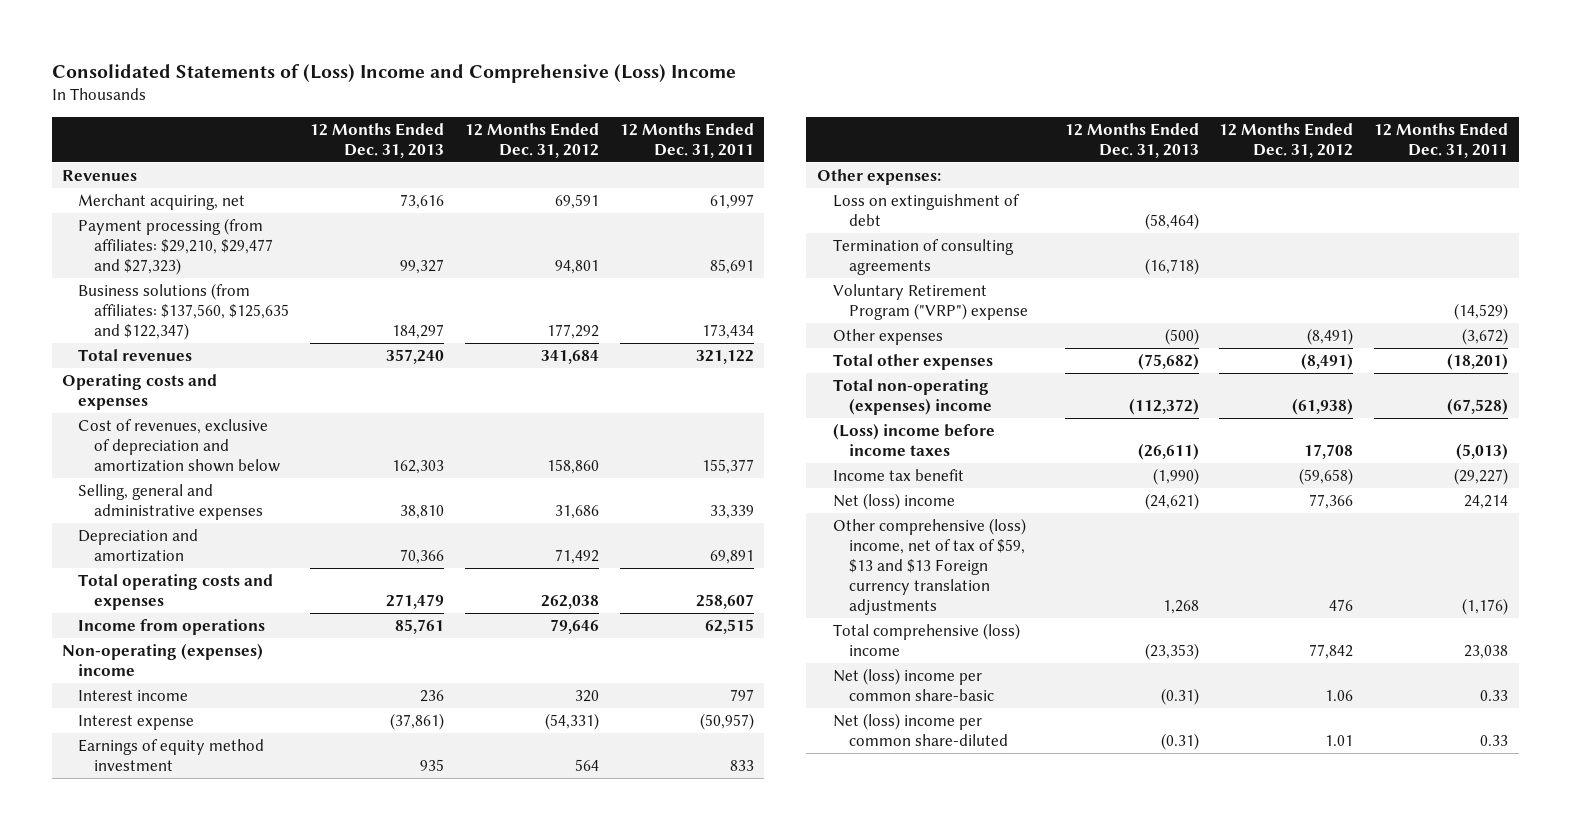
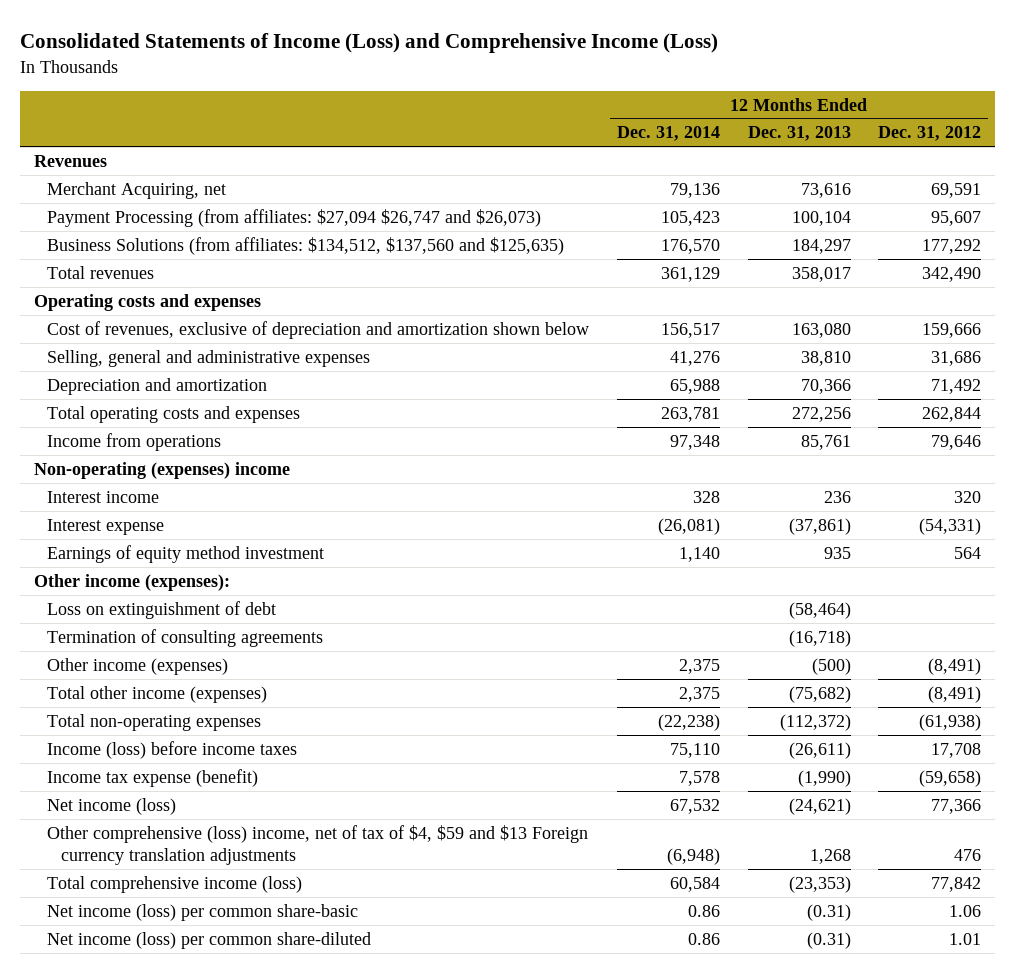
[51,63,736,83] Consolidated Statements of (Loss) Income and Comprehensive (Loss) Income -> [20,33,719,54] Consolidated Statements of Income (Loss) and Comprehensive Income (Loss)
[619,122,754,158] 12 Months Ended Dec. 31, 2011 -> none
none -> [617,126,721,142] Dec. 31, 2014
[78,193,246,210] Merchant acquiring, net -> [47,181,227,199] Merchant Acquiring, net
[78,217,274,275] Payment processing (from affiliates: $29,210, $29,477 and $27,323) -> [47,208,542,227] Payment Processing (from affiliates: $27,094 $26,747 and $26,073)
[400,258,445,274] 99,327 -> [791,210,851,226] 100,104
[554,259,599,274] 94,801 -> [931,210,982,226] 95,607
[78,282,290,340] Business solutions (from affiliates: $137,560, $125,635 and $122,347) -> [47,236,565,255] Business Solutions (from affiliates: $134,512, $137,560 and $125,635)
[386,348,445,364] 357,240 -> [791,266,851,282] 358,017
[540,349,599,364] 341,684 -> [922,266,982,282] 342,490
[392,459,445,474] 162,303 -> [791,322,851,338] 163,080
[546,458,599,474] 158,860 -> [922,322,982,338] 159,666
[386,593,445,609] 271,479 -> [791,406,851,422] 272,256
[540,594,599,609] 262,038 -> [922,406,982,422] 262,844
[816,168,941,185] Other expenses: -> [33,573,230,591] Other income (expenses):
[832,283,1028,320] Voluntary Retirement Program ("VRP") expense -> none
[832,328,943,345] Other expenses -> [47,657,229,675] Other income (expenses)
[832,353,993,370] Total other expenses -> [47,685,268,703] Total other income (expenses)
[832,378,992,415] Total non-operating (expenses) income -> [47,713,262,731] Total non-operating expenses
[832,422,995,456] (Loss) income before income taxes -> [47,740,298,759] Income (loss) before income taxes
[832,468,964,481] Income tax benefit -> [47,768,259,787] Income tax expense (benefit)
[832,492,955,510] Net (loss) income -> [47,797,177,815] Net income (loss)
[832,517,1026,616] Other comprehensive (loss) income, net of tax of $59, $13 and $13 Foreign currency translation adjustments -> [47,824,589,866] Other comprehensive (loss) income, net of tax of $4, $59 and $13 Foreign currency translation adjustments
[832,622,1020,656] Total comprehensive (loss) income -> [47,875,303,893] Total comprehensive income (loss)
[832,667,994,701] Net (loss) income per common share-basic -> [47,903,359,921] Net income (loss) per common share-basic
[832,712,1008,746] Net (loss) income per common share-diluted -> [47,931,372,949] Net income (loss) per common share-diluted

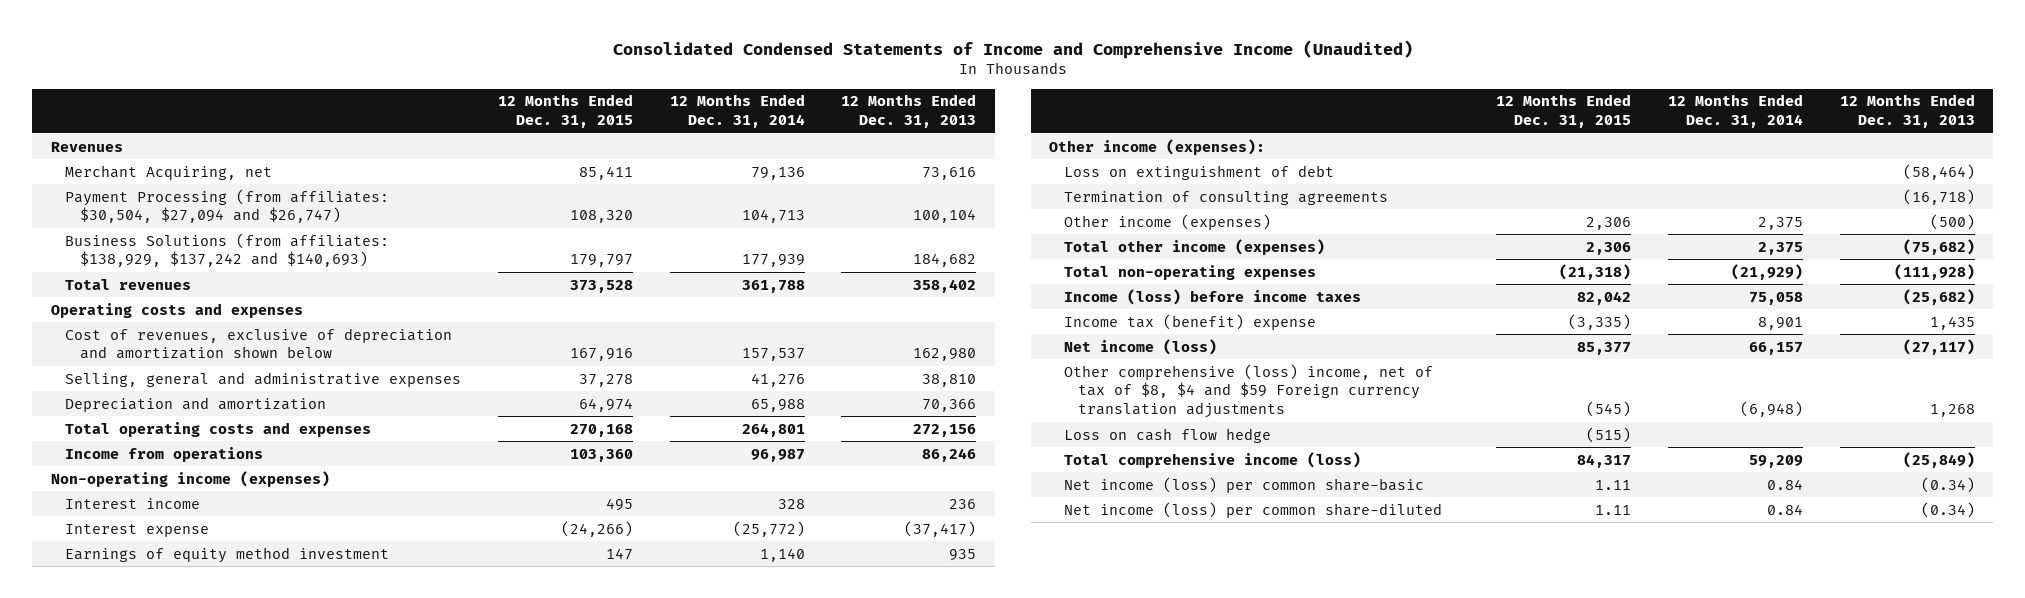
[20,33,719,54] Consolidated Statements of Income (Loss) and Comprehensive Income (Loss) -> [612,39,1413,59] Consolidated Condensed Statements of Income and Comprehensive Income (Unaudited)
[878,126,982,142] Dec. 31, 2012 -> none
none -> [497,94,633,129] 12 Months Ended Dec. 31, 2015
[47,208,542,227] Payment Processing (from affiliates: $27,094 $26,747 and $26,073) -> [65,188,390,224] Payment Processing (from affiliates: $30,504, $27,094 and $26,747)
[661,210,721,226] 105,423 -> [741,209,805,224] 104,713
[47,236,565,255] Business Solutions (from affiliates: $134,512, $137,560 and $125,635) -> [65,232,390,268] Business Solutions (from affiliates: $138,929, $137,242 and $140,693)
[661,238,721,254] 176,570 -> [741,254,805,268] 177,939
[791,238,851,254] 184,297 -> [913,253,977,268] 184,682
[661,266,721,282] 361,129 -> [741,279,805,293] 361,788
[791,266,851,282] 358,017 -> [913,278,977,293] 358,402
[661,322,721,338] 156,517 -> [741,348,805,362] 157,537
[791,322,851,338] 163,080 -> [913,348,977,362] 162,980
[661,406,721,422] 263,781 -> [741,422,805,437] 264,801
[791,406,851,422] 272,256 -> [913,423,977,437] 272,156
[670,434,721,450] 97,348 -> [750,448,805,462] 96,987
[800,434,851,450] 85,761 -> [922,447,977,462] 86,246
[33,461,290,479] Non-operating (expenses) income -> [50,470,330,487] Non-operating income (expenses)
[658,517,721,535] (26,081) -> [732,520,805,537] (25,772)
[788,517,851,535] (37,861) -> [904,520,977,537] (37,417)
[658,713,721,731] (22,238) -> [1731,263,1804,280] (21,929)
[779,713,851,731] (112,372) -> [1893,263,1975,280] (111,928)
[670,742,721,758] 75,110 -> [1749,291,1804,305] 75,058
[788,741,851,759] (26,611) -> [1902,288,1975,305] (25,682)
[47,768,259,787] Income tax expense (benefit) -> [1063,313,1316,330] Income tax (benefit) expense
[679,770,721,786] 7,578 -> [1758,316,1804,330] 8,901
[797,769,851,787] (1,990) -> [1929,315,1975,330] 1,435
[670,798,721,814] 67,532 -> [1749,341,1804,355] 66,157
[788,797,851,815] (24,621) -> [1902,338,1975,355] (27,117)
[47,824,589,866] Other comprehensive (loss) income, net of tax of $4, $59 and $13 Foreign currency translation adjustments -> [1063,363,1433,419] Other comprehensive (loss) income, net of tax of $8, $4 and $59 Foreign currency translation adjustments
none -> [1063,427,1271,443] Loss on cash flow hedge
[670,876,721,892] 60,584 -> [1749,454,1804,468] 59,209
[788,875,851,893] (23,353) -> [1902,451,1975,468] (25,849)
[688,904,721,917] 0.86 -> [1767,478,1804,490] 0.84
[806,903,851,921] (0.31) -> [1920,476,1975,493] (0.34)
[688,932,721,945] 0.86 -> [1767,503,1804,515] 0.84
[806,931,851,949] (0.31) -> [1920,501,1975,518] (0.34)

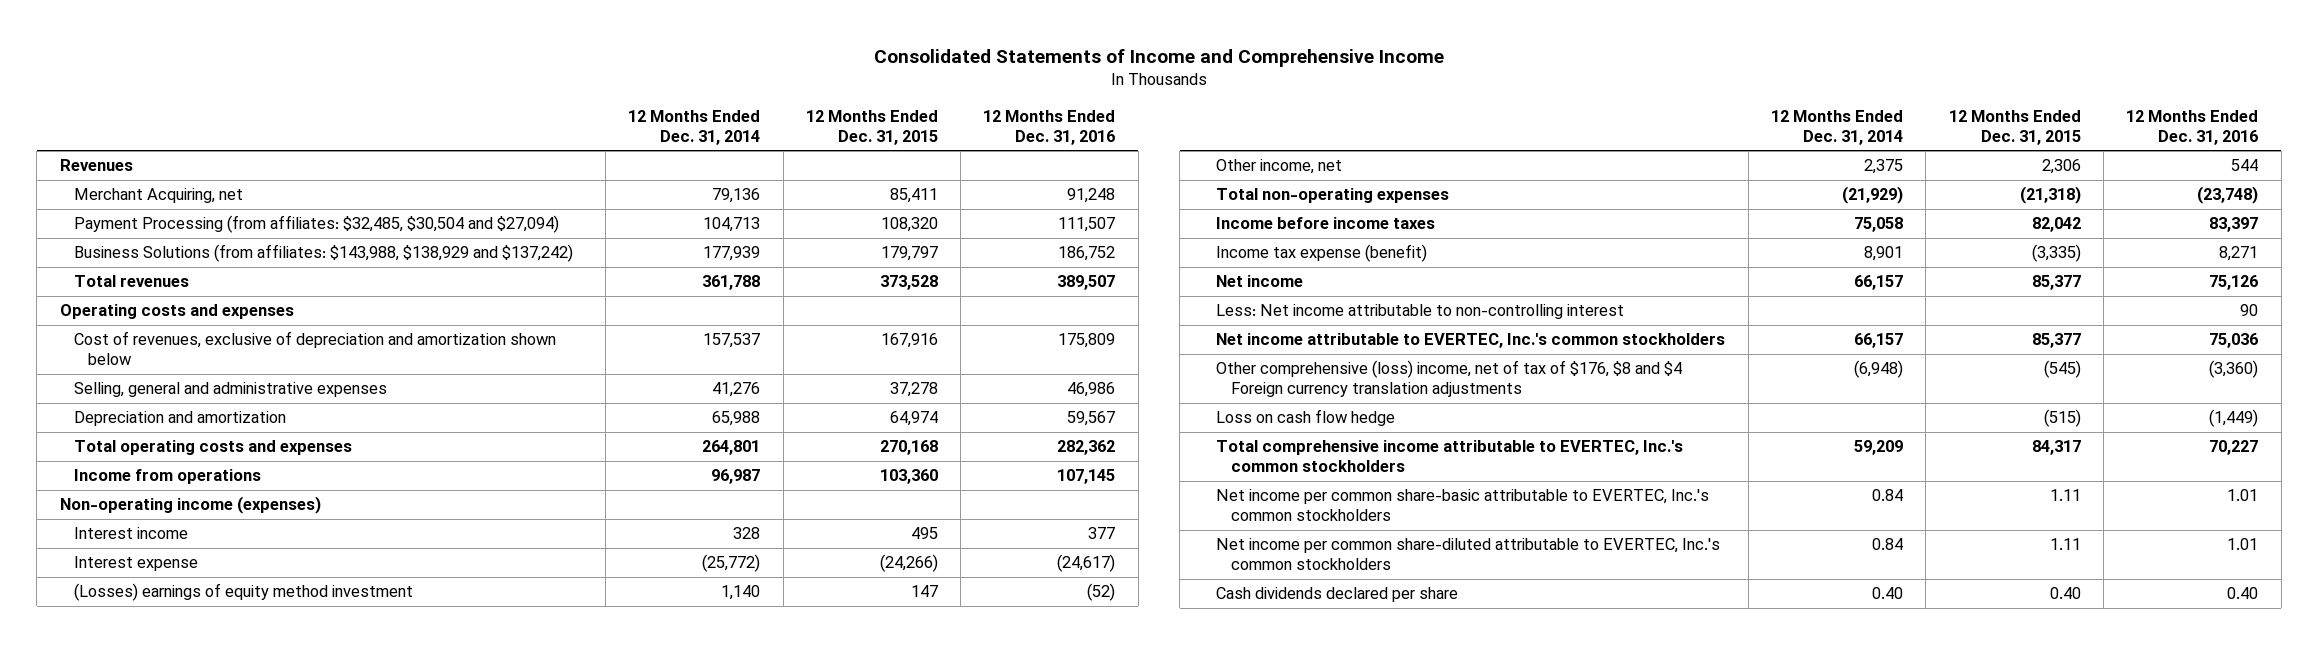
[612,39,1413,59] Consolidated Condensed Statements of Income and Comprehensive Income (Unaudited) -> [873,48,1444,67] Consolidated Statements of Income and Comprehensive Income
[841,94,977,129] 12 Months Ended Dec. 31, 2013 -> none
none -> [983,109,1116,145] 12 Months Ended Dec. 31, 2016
[65,188,390,224] Payment Processing (from affiliates: $30,504, $27,094 and $26,747) -> [73,215,559,234] Payment Processing (from affiliates: $32,485, $30,504 and $27,094)
[65,232,390,268] Business Solutions (from affiliates: $138,929, $137,242 and $140,693) -> [73,244,573,263] Business Solutions (from affiliates: $143,988, $138,929 and $137,242)
[1049,138,1266,155] Other income (expenses): -> none
[1063,164,1334,180] Loss on extinguishment of debt -> none
[1063,190,1388,205] Termination of consulting agreements -> none
[1063,238,1325,255] Total other income (expenses) -> none
[65,546,390,563] Earnings of equity method investment -> [73,583,413,602] (Losses) earnings of equity method investment
[1063,213,1271,230] Other income (expenses) -> [1216,159,1343,175] Other income, net
[1063,288,1361,305] Income (loss) before income taxes -> [1216,217,1436,230] Income before income taxes
[1063,313,1316,330] Income tax (benefit) expense -> [1216,244,1428,263] Income tax expense (benefit)
none -> [1216,275,1304,288] Net income
none -> [1216,304,1625,320] Less: Net income attributable to non-controlling interest
[1063,338,1217,355] Net income (loss) -> [1216,333,1726,349] Net income attributable to EVERTEC, Inc.'s common stockholders
[1063,363,1433,419] Other comprehensive (loss) income, net of tax of $8, $4 and $59 Foreign currency translation adjustments -> [1216,360,1683,398] Other comprehensive (loss) income, net of tax of $176, $8 and $4 Foreign currency translation adjustments
[1063,451,1361,468] Total comprehensive income (loss) -> [1216,440,1684,473] Total comprehensive income attributable to EVERTEC, Inc.'s common stockholders
[1063,476,1424,493] Net income (loss) per common share-basic -> [1216,489,1710,522] Net income per common share-basic attributable to EVERTEC, Inc.'s common stockholders
[1063,501,1442,518] Net income (loss) per common share-diluted -> [1216,538,1721,571] Net income per common share-diluted attributable to EVERTEC, Inc.'s common stockholders
none -> [1216,587,1459,603] Cash dividends declared per share

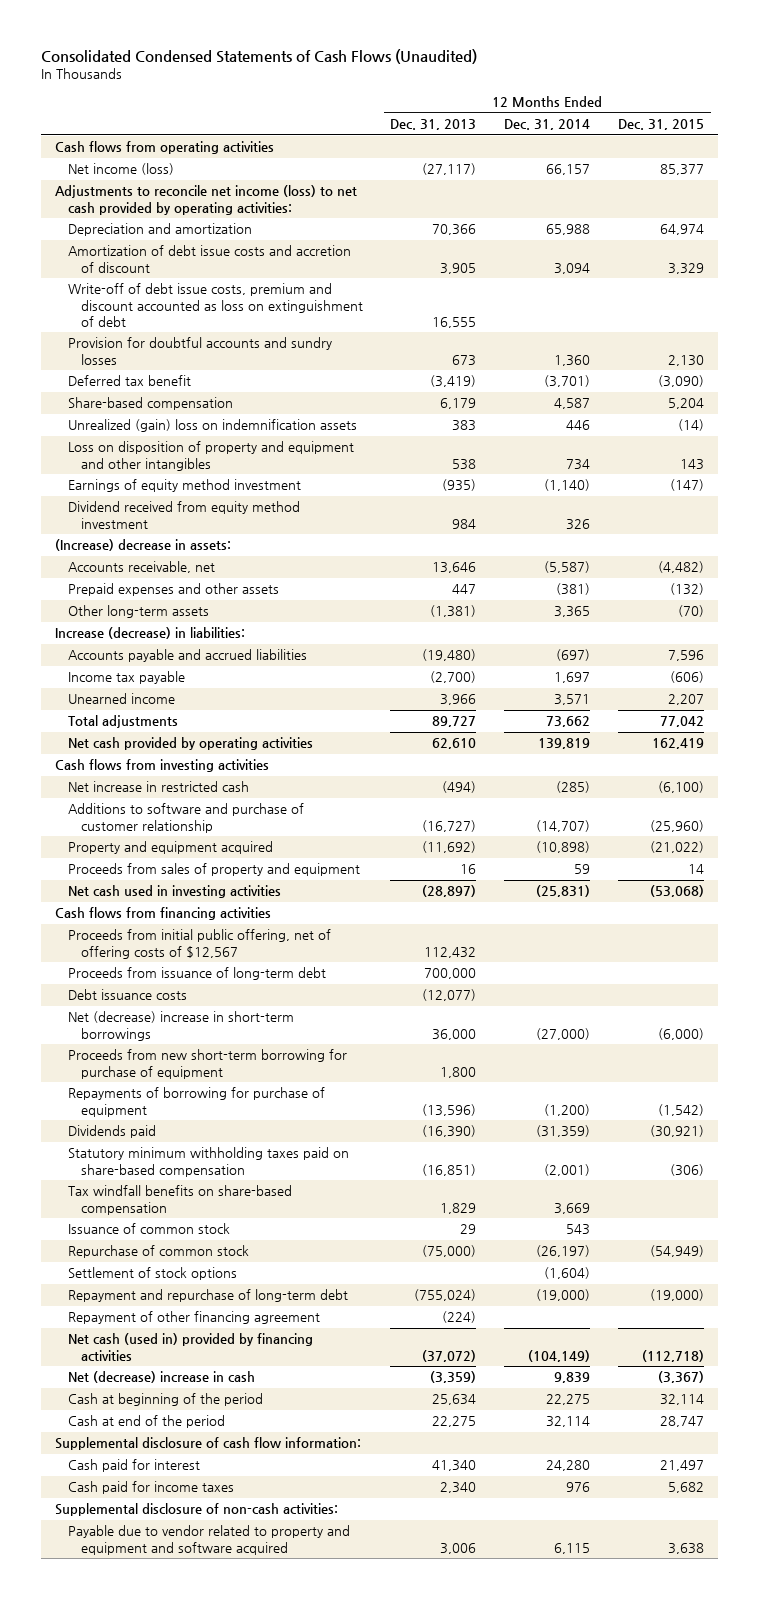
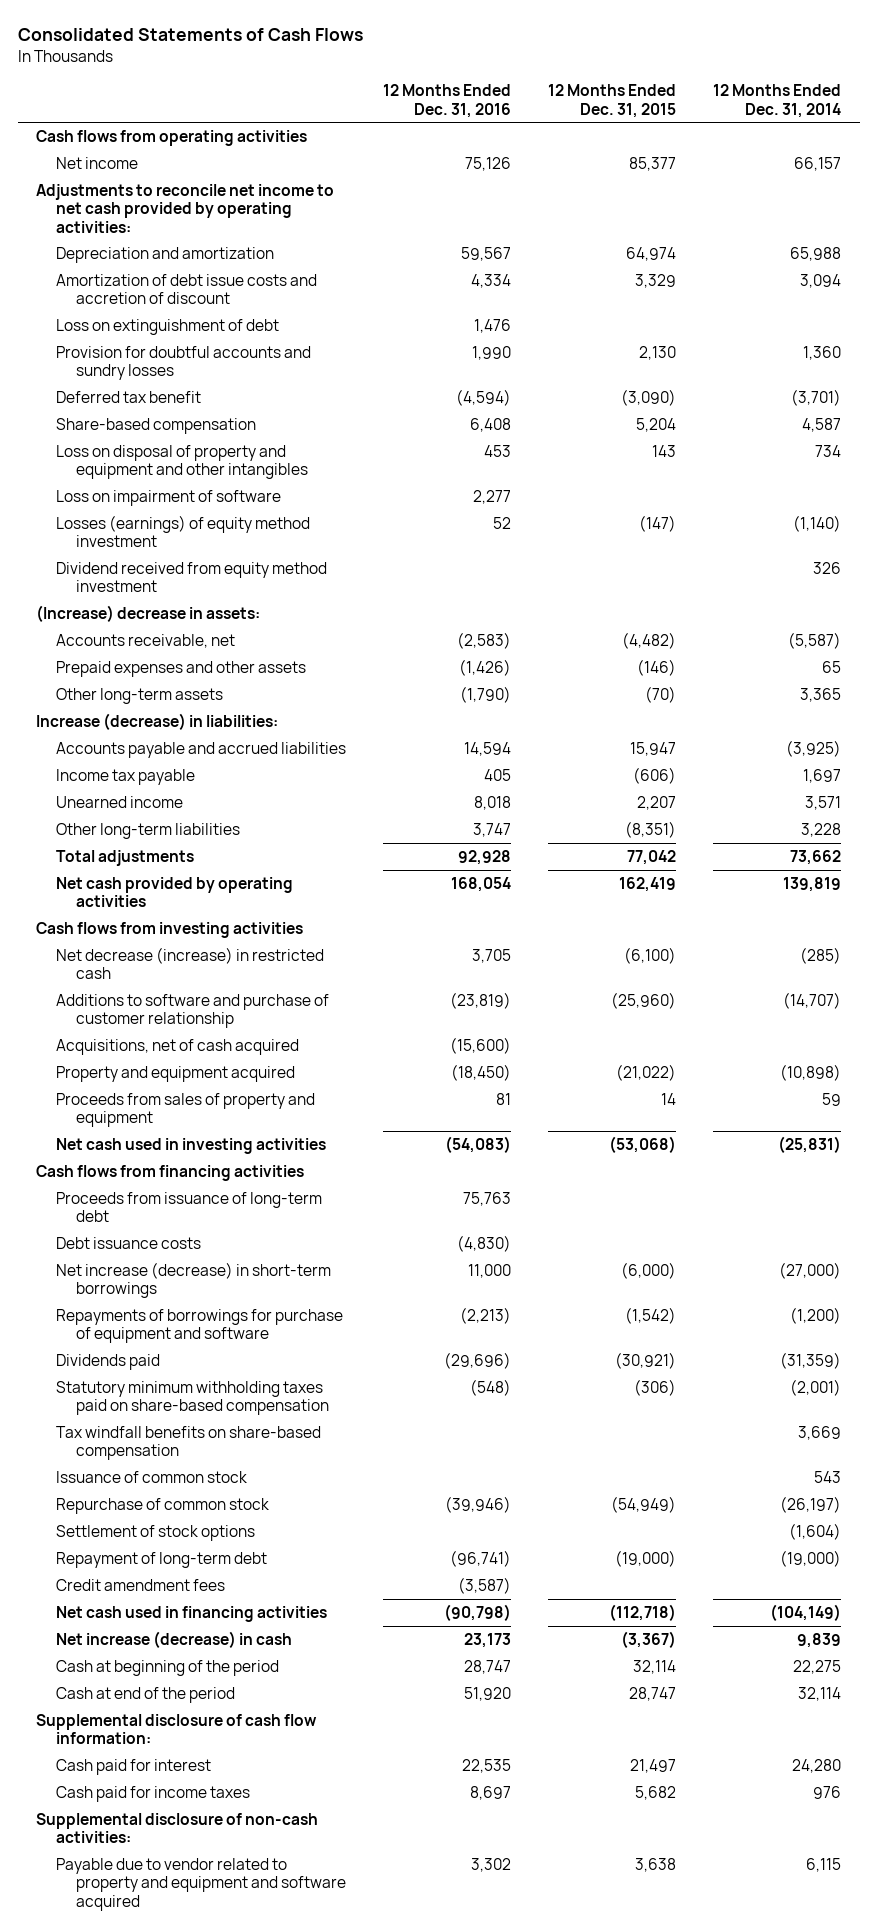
[41,48,478,64] Consolidated Condensed Statements of Cash Flows (Unaudited) -> [17,28,363,42] Consolidated Statements of Cash Flows
[390,118,477,130] Dec. 31, 2013 -> none
none -> [383,84,512,118] 12 Months Ended Dec. 31, 2016
[67,163,174,176] Net income (loss) -> [55,156,138,169] Net income
[55,185,358,215] Adjustments to reconcile net income (loss) to net cash provided by operating activities: -> [36,183,335,233] Adjustments to reconcile net income to net cash provided by operating activities:
[67,283,363,327] Write-off of debt issue costs, premium and discount accounted as loss on extinguishment of debt -> none
none -> [55,318,279,335] Loss on extinguishment of debt
[67,419,357,433] Unrealized (gain) loss on indemnification assets -> none
[67,441,354,471] Loss on disposition of property and equipment and other intangibles -> [55,444,308,480] Loss on disposal of property and equipment and other intangibles
none -> [55,489,281,506] Loss on impairment of software
[67,479,301,493] Earnings of equity method investment -> [55,514,310,548] Losses (earnings) of equity method investment
[556,583,591,596] (381) -> [822,660,842,673] 65
[670,583,705,596] (132) -> [637,658,677,676] (146)
[556,649,591,662] (697) -> [786,739,842,757] (3,925)
[668,650,705,662] 7,596 -> [630,741,677,756] 15,947
none -> [55,822,240,839] Other long-term liabilities
[67,781,249,793] Net increase in restricted cash -> [55,946,324,980] Net decrease (increase) in restricted cash
none -> [55,1038,299,1055] Acquisitions, net of cash acquired
[67,929,331,959] Proceeds from initial public offering, net of offering costs of $12,567 -> none
[67,1049,347,1079] Proceeds from new short-term borrowing for purchase of equipment -> none
[67,1011,294,1041] Net (decrease) increase in short-term borrowings -> [55,1261,331,1299] Net increase (decrease) in short-term borrowings
[67,1087,325,1117] Repayments of borrowing for purchase of equipment -> [55,1308,343,1344] Repayments of borrowings for purchase of equipment and software
[67,1311,320,1325] Repayment of other financing agreement -> none
[67,1289,348,1303] Repayment and repurchase of long-term debt -> [55,1551,267,1568] Repayment of long-term debt
none -> [55,1578,225,1591] Credit amendment fees
[67,1333,313,1361] Net cash (used in) provided by financing activities -> [55,1605,327,1622] Net cash used in financing activities
[67,1371,255,1384] Net (decrease) increase in cash -> [55,1630,292,1648] Net increase (decrease) in cash

